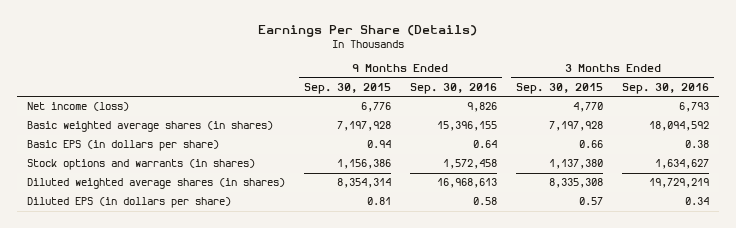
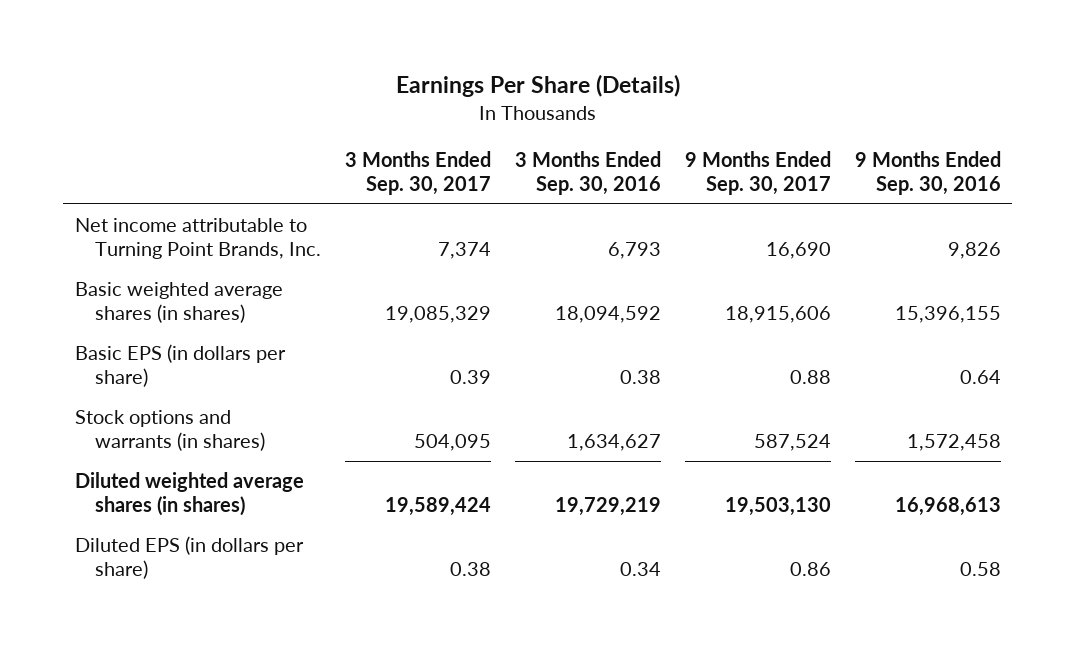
[303,82,391,94] Sep. 30, 2015 -> none
[516,82,604,94] Sep. 30, 2015 -> none
none -> [345,150,492,196] 3 Months Ended Sep. 30, 2017
none -> [684,150,831,196] 9 Months Ended Sep. 30, 2017
[26,102,129,112] Net income (loss) -> [74,217,322,260] Net income attributable to Turning Point Brands, Inc.

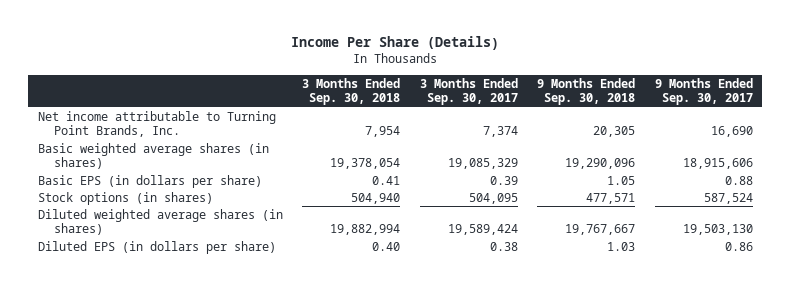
[395,74,680,98] Earnings Per Share (Details) -> [291,35,500,50] Income Per Share (Details)
[515,150,662,196] 3 Months Ended Sep. 30, 2016 -> none
[854,150,1001,196] 9 Months Ended Sep. 30, 2016 -> none
none -> [302,77,401,106] 3 Months Ended Sep. 30, 2018
none -> [537,77,636,106] 9 Months Ended Sep. 30, 2018
[74,409,266,452] Stock options and warrants (in shares) -> [38,191,214,205] Stock options (in shares)

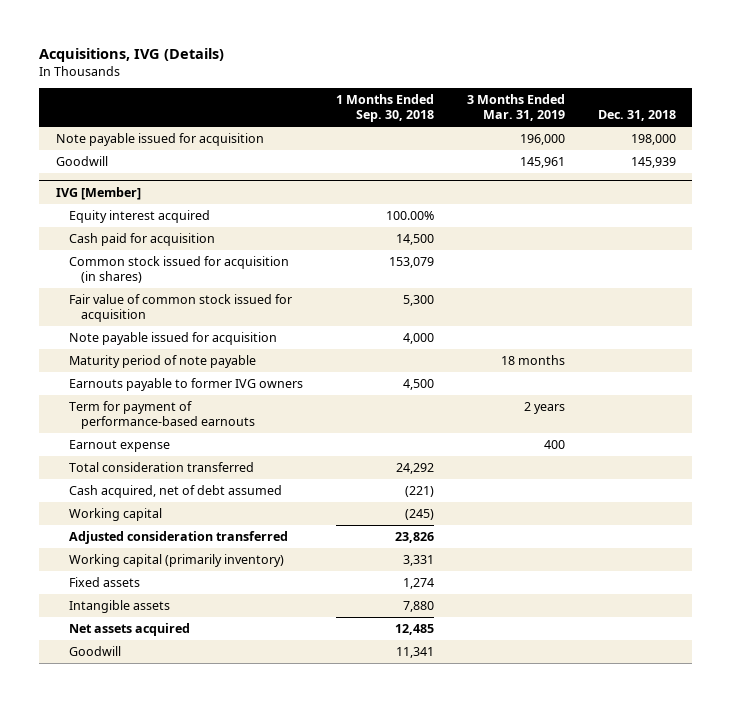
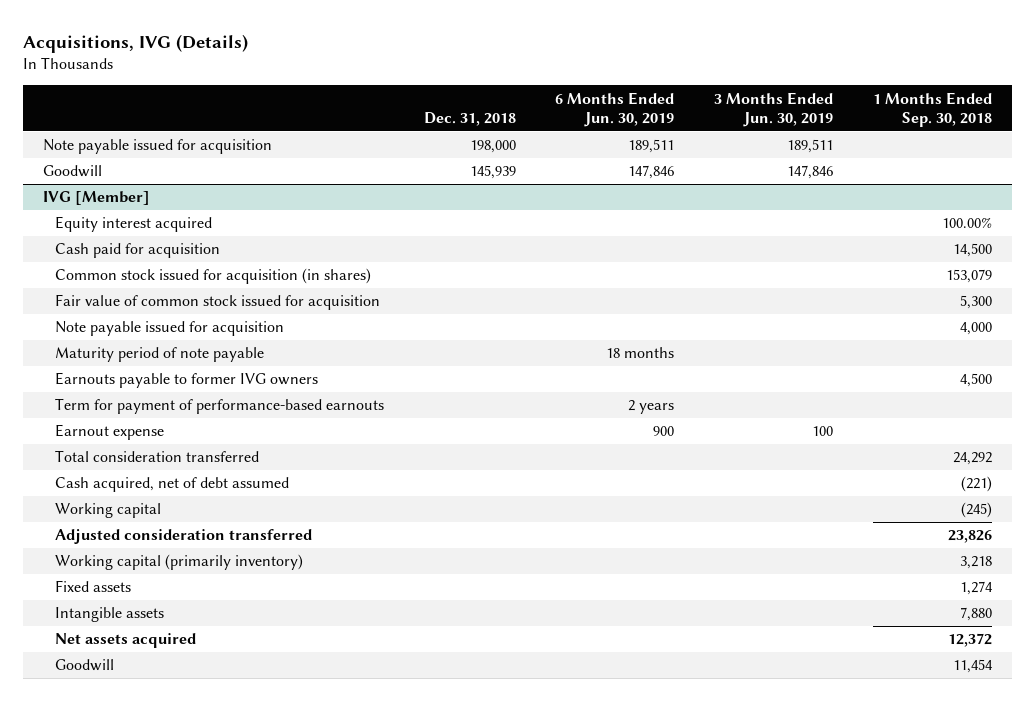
[466,94,565,122] 3 Months Ended Mar. 31, 2019 -> none
none -> [555,91,675,127] 6 Months Ended Jun. 30, 2019
none -> [714,91,834,127] 3 Months Ended Jun. 30, 2019
[402,555,434,567] 3,331 -> [959,556,992,570] 3,218
[394,624,434,636] 12,485 -> [947,633,992,648] 12,372
[395,647,434,659] 11,341 -> [952,659,993,674] 11,454

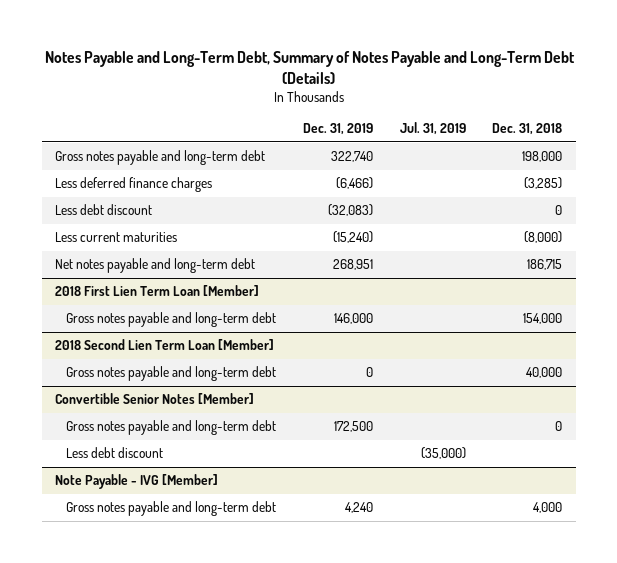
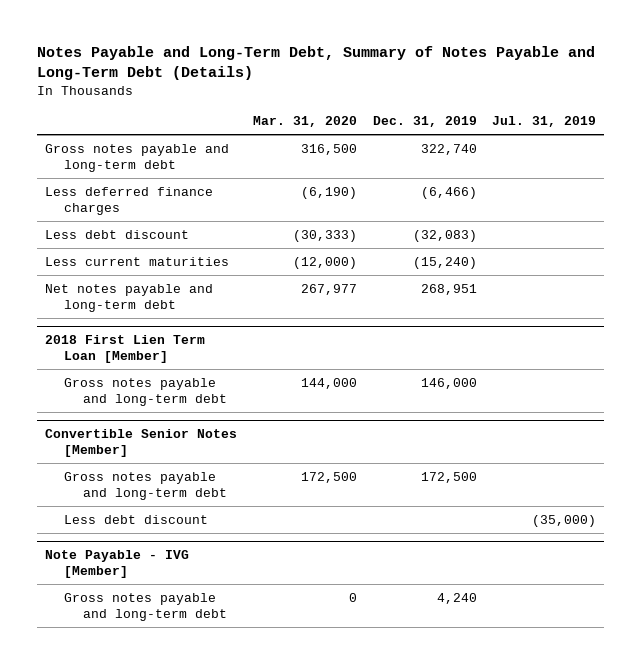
[492,123,563,136] Dec. 31, 2018 -> none
none -> [252,115,357,127] Mar. 31, 2020
[55,339,275,351] 2018 Second Lien Term Loan [Member] -> none
[66,366,277,382] Gross notes payable and long-term debt -> none

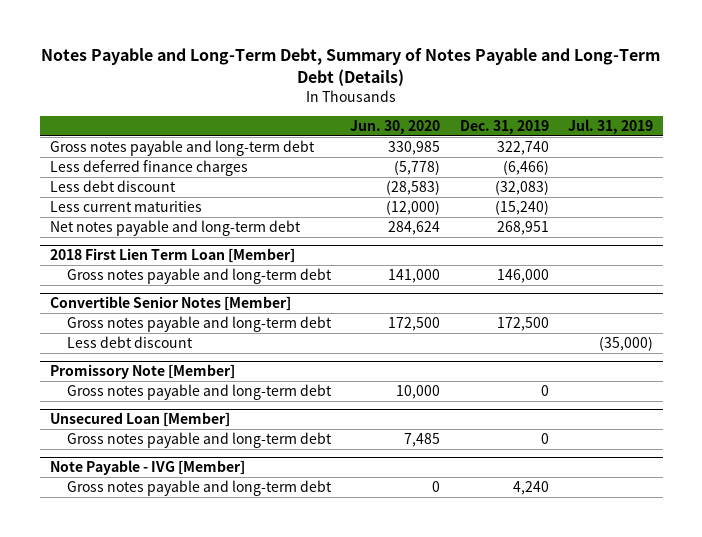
[252,115,357,127] Mar. 31, 2020 -> none
none -> [350,119,441,134] Jun. 30, 2020
none -> [49,364,235,380] Promissory Note [Member]
none -> [66,384,332,401] Gross notes payable and long-term debt
none -> [49,412,230,428] Unsecured Loan [Member]
none -> [66,432,332,449] Gross notes payable and long-term debt

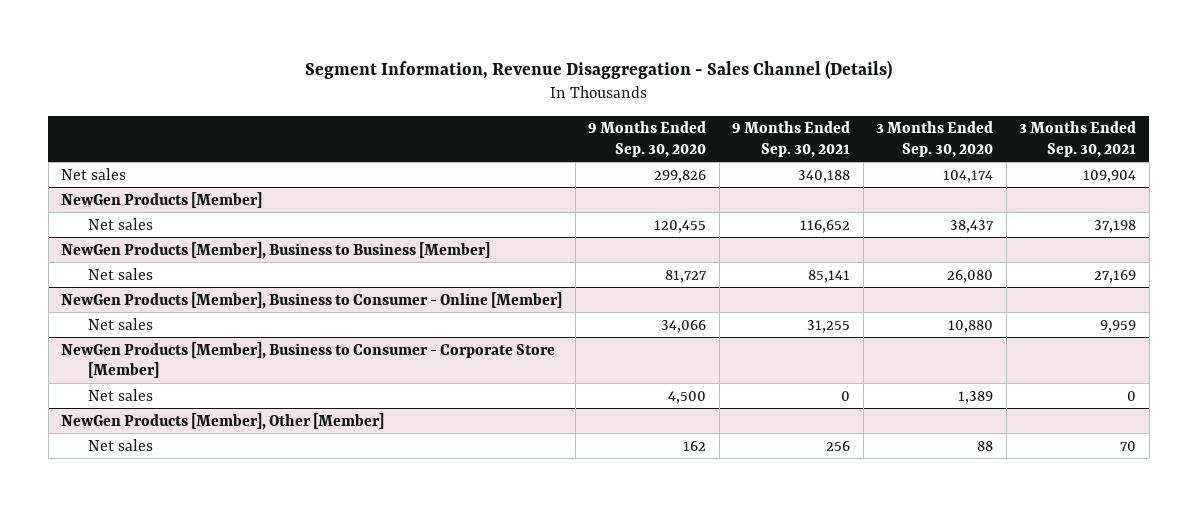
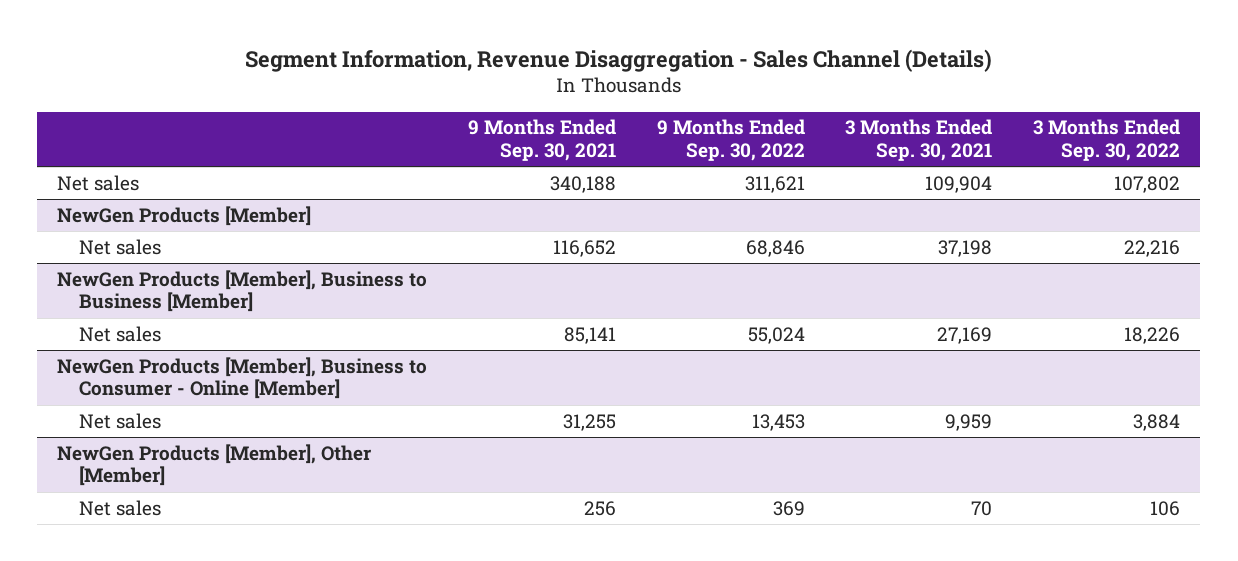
[588,121,707,158] 9 Months Ended Sep. 30, 2020 -> none
[876,121,994,158] 3 Months Ended Sep. 30, 2020 -> none
none -> [656,119,805,162] 9 Months Ended Sep. 30, 2022
none -> [1033,119,1181,162] 3 Months Ended Sep. 30, 2022
[61,341,556,379] NewGen Products [Member], Business to Consumer - Corporate Store [Member] -> none
[88,388,154,401] Net sales -> none

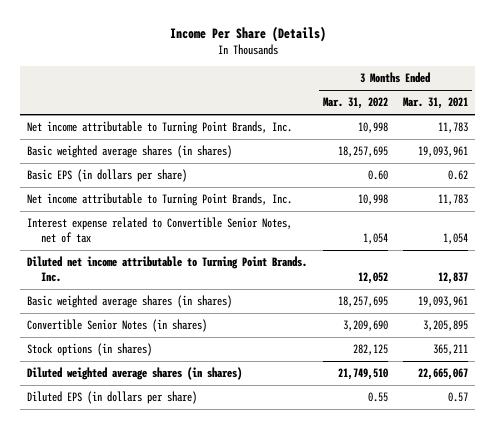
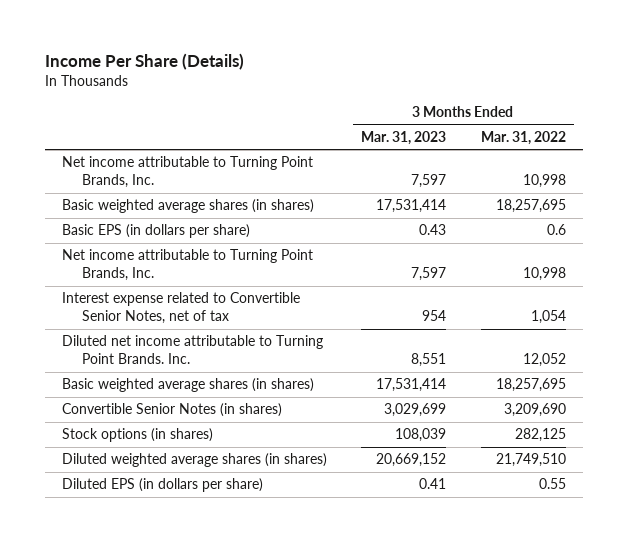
[402,97,468,110] Mar. 31, 2021 -> none
none -> [361,130,447,145] Mar. 31, 2023
[367,170,388,181] 0.60 -> [546,224,566,236] 0.6

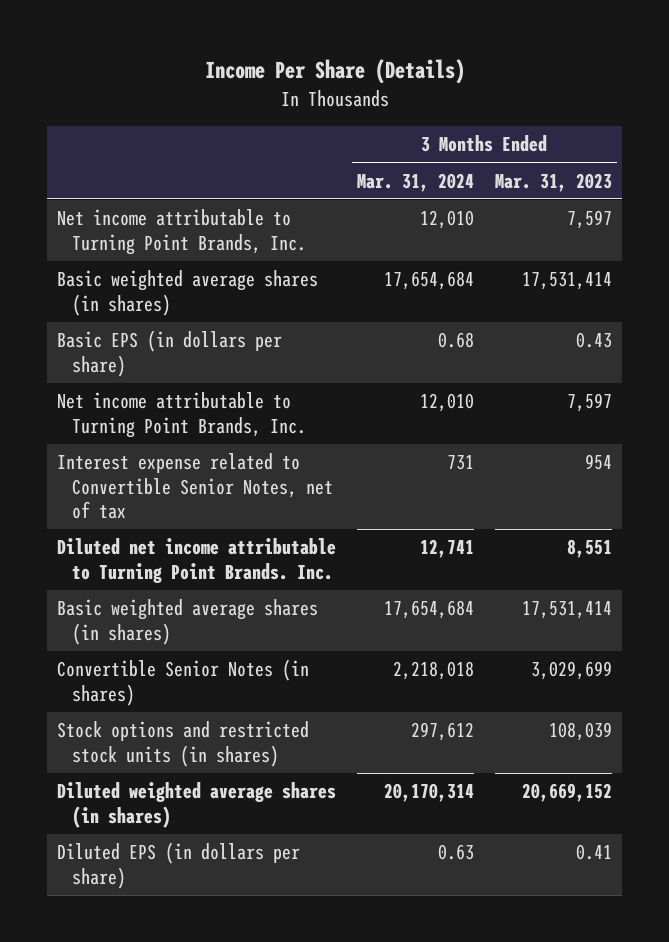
[480,130,566,145] Mar. 31, 2022 -> none
none -> [357,172,475,192] Mar. 31, 2024
[61,428,213,443] Stock options (in shares) -> [57,721,310,767] Stock options and restricted stock units (in shares)

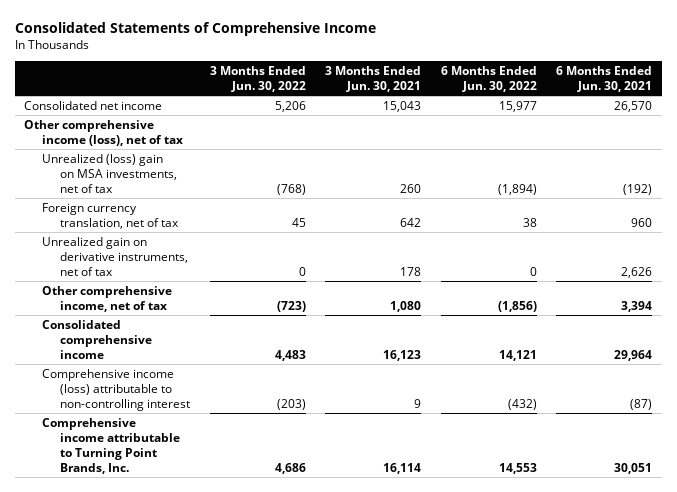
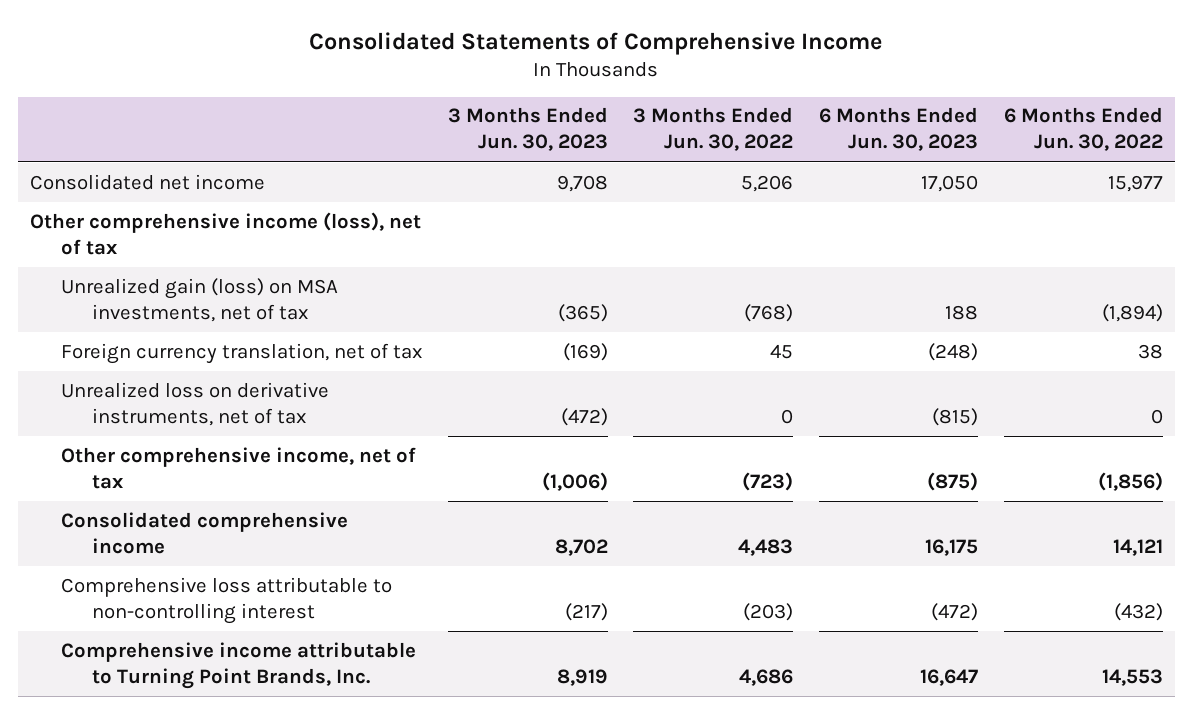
[325,65,422,92] 3 Months Ended Jun. 30, 2021 -> none
[556,65,653,92] 6 Months Ended Jun. 30, 2021 -> none
none -> [447,107,608,152] 3 Months Ended Jun. 30, 2023
none -> [818,107,978,152] 6 Months Ended Jun. 30, 2023
[42,153,178,193] Unrealized (loss) gain on MSA investments, net of tax -> [61,277,339,322] Unrealized gain (loss) on MSA investments, net of tax
[42,236,189,276] Unrealized gain on derivative instruments, net of tax -> [61,381,330,426] Unrealized loss on derivative instruments, net of tax
[42,368,191,411] Comprehensive income (loss) attributable to non-controlling interest -> [61,576,393,624] Comprehensive loss attributable to non-controlling interest

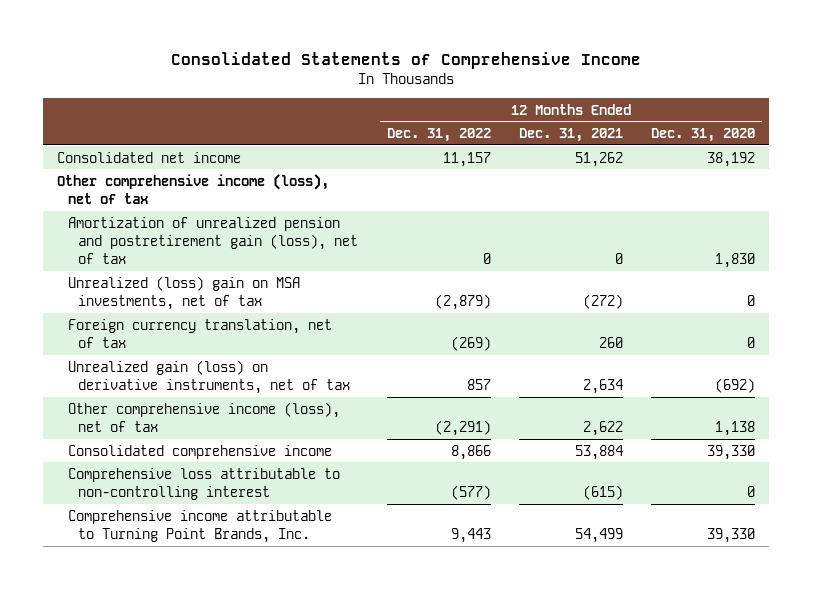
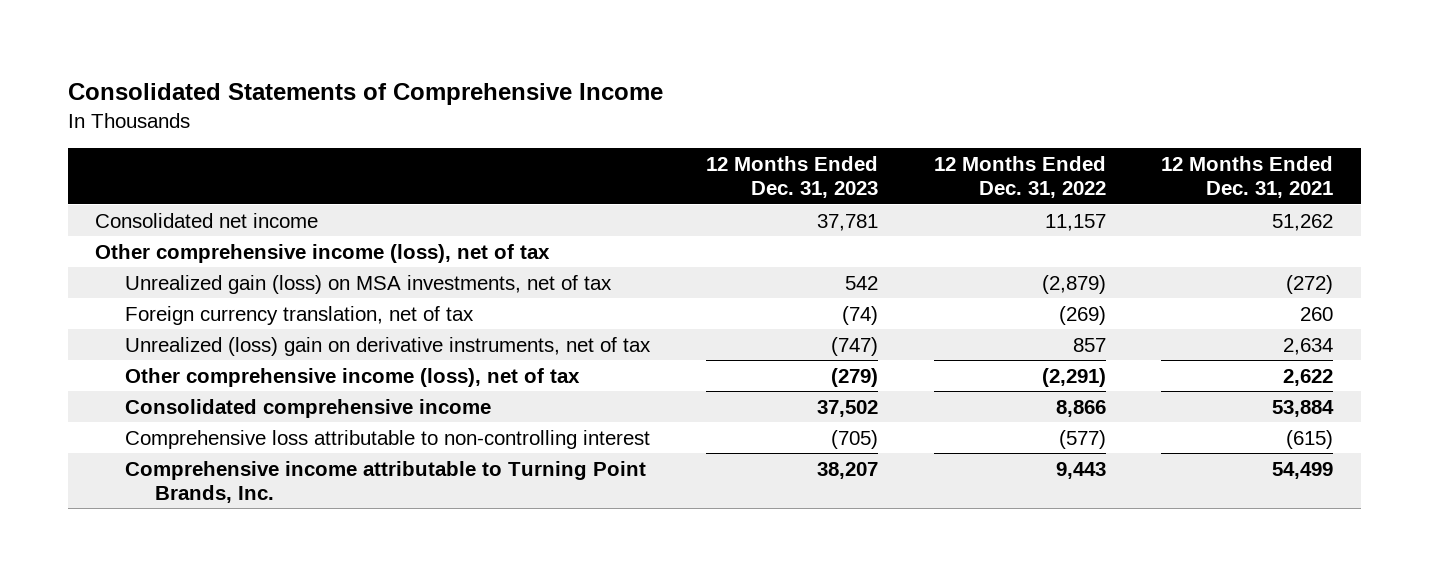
[651,128,756,143] Dec. 31, 2020 -> none
none -> [706,155,879,199] 12 Months Ended Dec. 31, 2023
[67,216,359,264] Amortization of unrealized pension and postretirement gain (loss), net of tax -> none
[67,275,300,310] Unrealized (loss) gain on MSA investments, net of tax -> [125,274,613,294] Unrealized gain (loss) on MSA investments, net of tax
[67,359,351,394] Unrealized gain (loss) on derivative instruments, net of tax -> [125,336,652,356] Unrealized (loss) gain on derivative instruments, net of tax

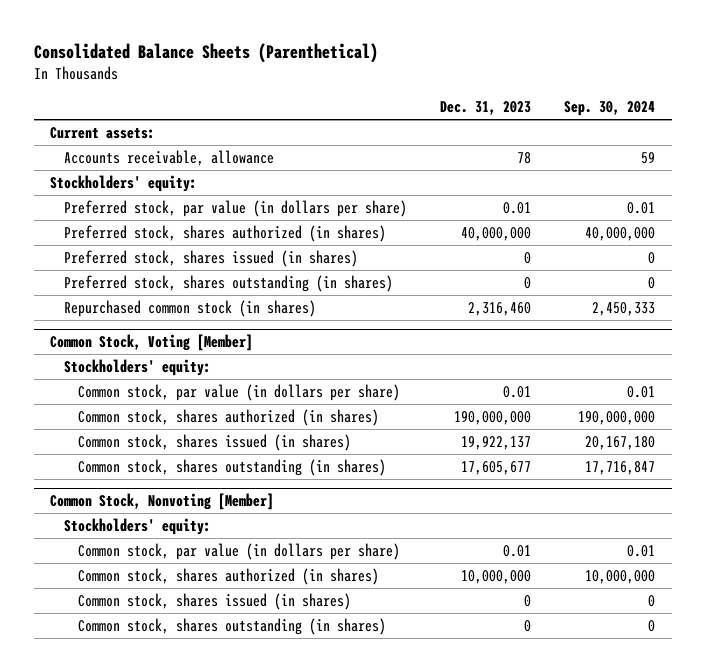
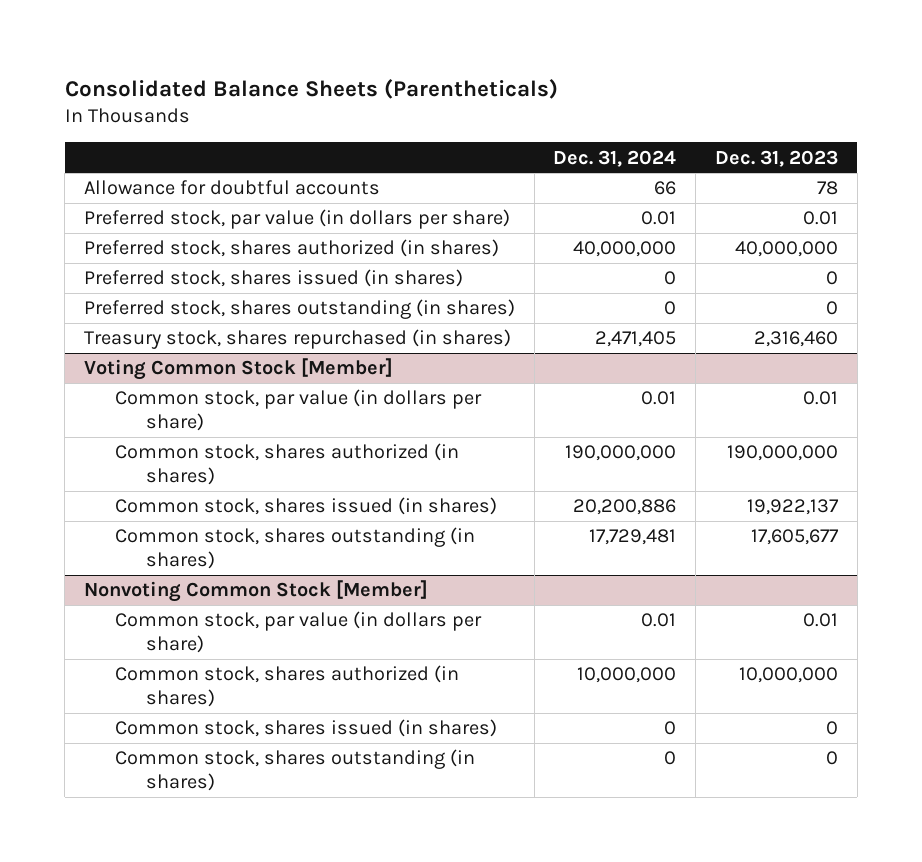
[33,42,378,63] Consolidated Balance Sheets (Parenthetical) -> [64,78,558,99] Consolidated Balance Sheets (Parentheticals)
[564,100,656,116] Sep. 30, 2024 -> none
none -> [553,149,677,167] Dec. 31, 2024
[50,126,156,139] Current assets: -> none
[50,174,198,192] Stockholders' equity: -> none
[63,149,274,166] Accounts receivable, allowance -> [84,180,381,196] Allowance for doubtful accounts
[63,358,211,376] Stockholders' equity: -> none
[63,299,316,317] Repurchased common stock (in shares) -> [84,329,512,350] Treasury stock, shares repurchased (in shares)
[50,334,254,352] Common Stock, Voting [Member] -> [84,358,394,381] Voting Common Stock [Member]
[63,517,211,535] Stockholders' equity: -> none
[50,493,275,511] Common Stock, Nonvoting [Member] -> [84,580,429,603] Nonvoting Common Stock [Member]

